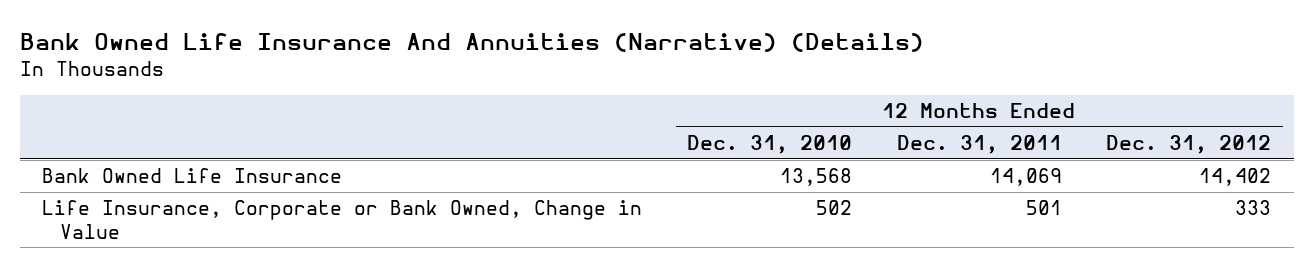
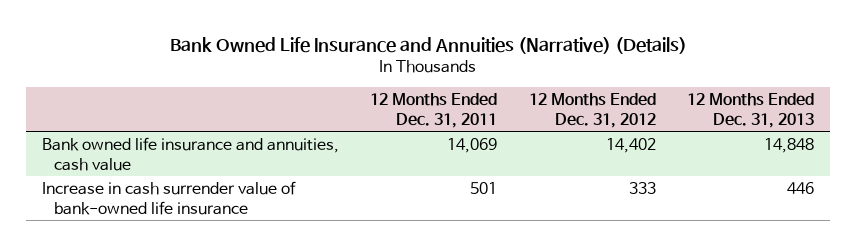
[19,32,924,52] Bank Owned Life Insurance And Annuities (Narrative) (Details) -> [170,36,688,54] Bank Owned Life Insurance and Annuities (Narrative) (Details)
[687,135,853,155] Dec. 31, 2010 -> none
none -> [687,92,815,128] 12 Months Ended Dec. 31, 2013
[42,168,343,184] Bank Owned Life Insurance -> [42,136,340,171] Bank owned life insurance and annuities, cash value
[42,200,643,239] Life Insurance, Corporate or Bank Owned, Change in Value -> [42,180,297,215] Increase in cash surrender value of bank-owned life insurance

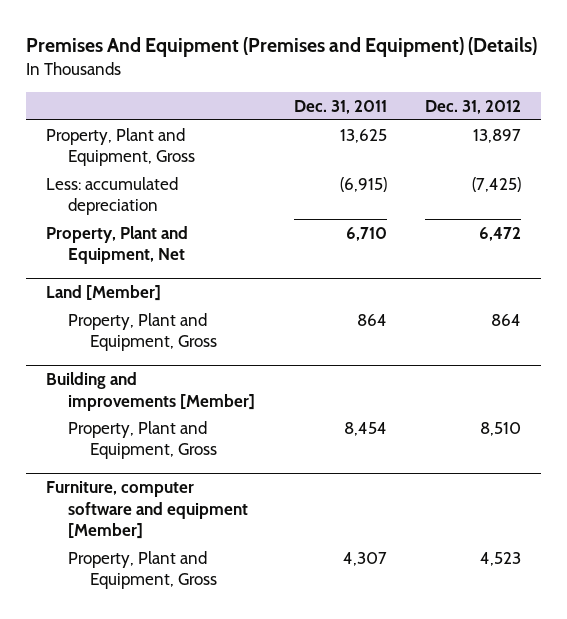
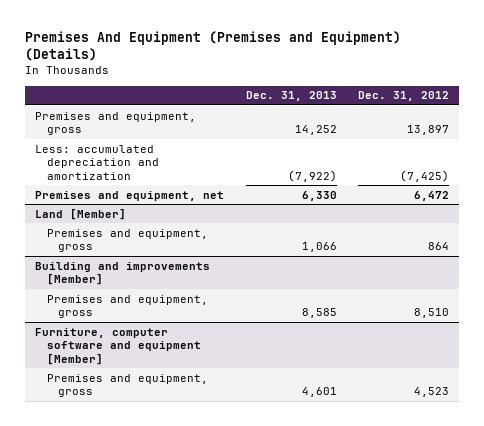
[293,99,387,114] Dec. 31, 2011 -> none
none -> [245,91,337,102] Dec. 31, 2013
[45,127,195,166] Property, Plant and Equipment, Gross -> [35,111,197,136] Premises and equipment, gross
[45,176,178,215] Less: accumulated depreciation -> [35,144,159,180] Less: accumulated depreciation and amortization
[45,225,188,264] Property, Plant and Equipment, Net -> [35,190,225,201] Premises and equipment, net
[67,312,217,351] Property, Plant and Equipment, Gross -> [46,228,208,253] Premises and equipment, gross
[67,420,217,459] Property, Plant and Equipment, Gross -> [46,294,208,319] Premises and equipment, gross
[67,550,217,589] Property, Plant and Equipment, Gross -> [46,373,208,398] Premises and equipment, gross

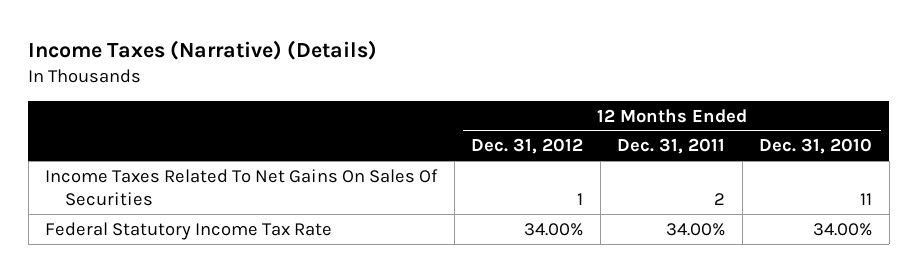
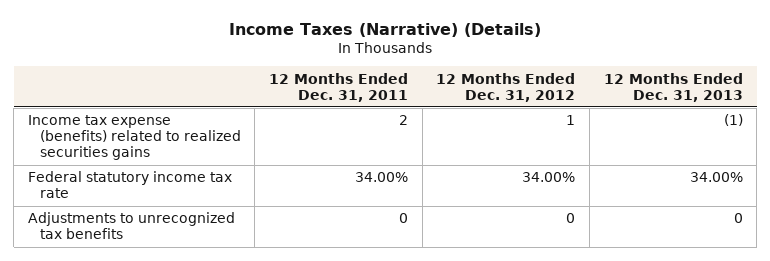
[759,138,873,155] Dec. 31, 2010 -> none
none -> [603,72,743,102] 12 Months Ended Dec. 31, 2013
[45,168,439,207] Income Taxes Related To Net Gains On Sales Of Securities -> [27,115,241,161] Income tax expense (benefits) related to realized securities gains
[45,221,333,240] Federal Statutory Income Tax Rate -> [27,171,232,199] Federal statutory income tax rate
none -> [27,212,235,240] Adjustments to unrecognized tax benefits

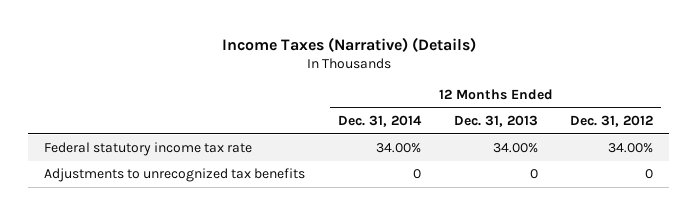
[268,72,408,102] 12 Months Ended Dec. 31, 2011 -> none
none -> [338,115,423,128] Dec. 31, 2014
[27,115,241,161] Income tax expense (benefits) related to realized securities gains -> none

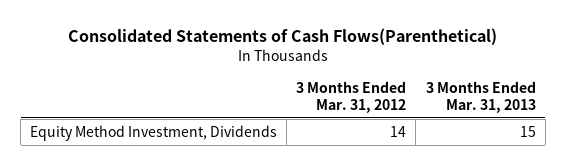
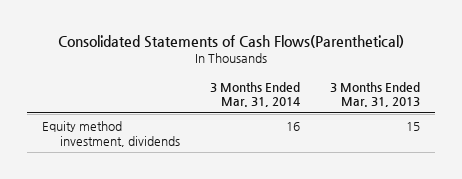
[296,81,407,113] 3 Months Ended Mar. 31, 2012 -> none
none -> [210,81,301,108] 3 Months Ended Mar. 31, 2014
[30,125,278,142] Equity Method Investment, Dividends -> [42,121,181,147] Equity method investment, dividends

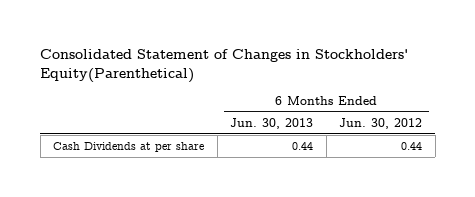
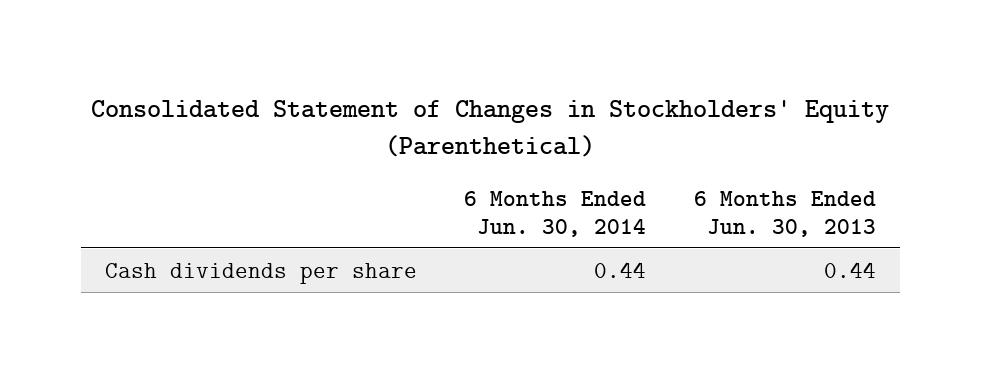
[40,49,409,83] Consolidated Statement of Changes in Stockholders' Equity(Parenthetical) -> [91,100,890,158] Consolidated Statement of Changes in Stockholders' Equity (Parenthetical)
[339,117,423,129] Jun. 30, 2012 -> none
none -> [464,191,647,237] 6 Months Ended Jun. 30, 2014
[53,142,205,153] Cash Dividends at per share -> [104,262,417,284] Cash dividends per share

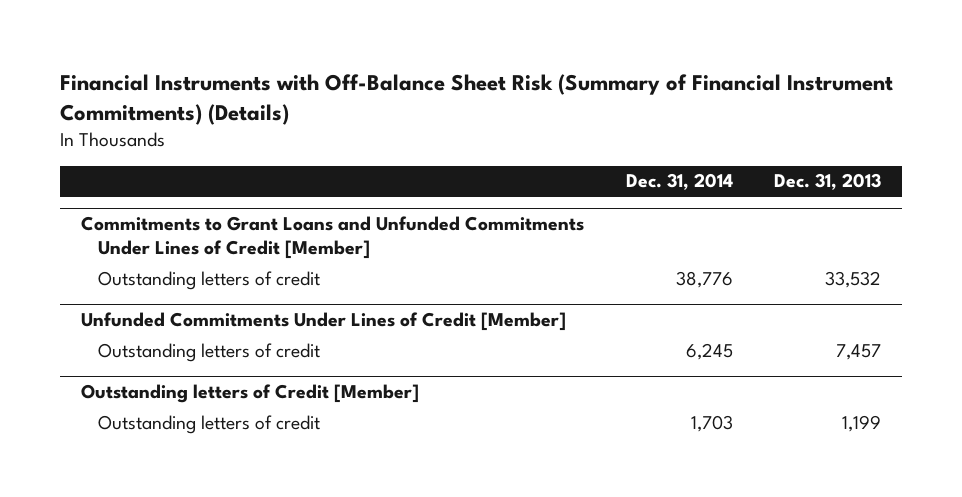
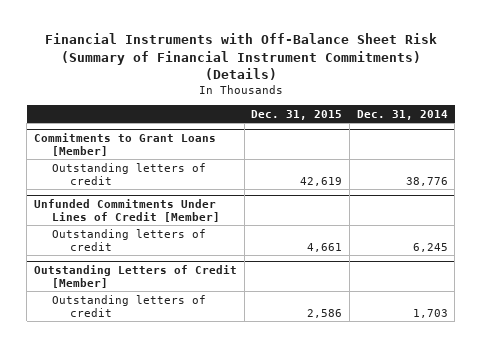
[774,173,882,191] Dec. 31, 2013 -> none
none -> [251,109,343,120] Dec. 31, 2015
[80,216,584,260] Commitments to Grant Loans and Unfunded Commitments Under Lines of Credit [Member] -> [34,133,217,156] Commitments to Grant Loans [Member]
[80,384,419,404] Outstanding letters of Credit [Member] -> [34,265,238,288] Outstanding Letters of Credit [Member]

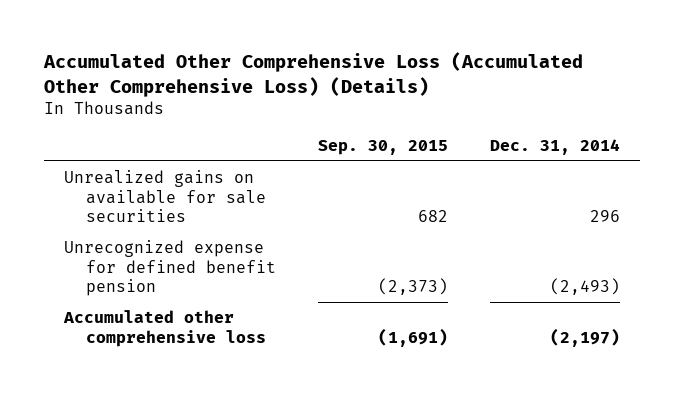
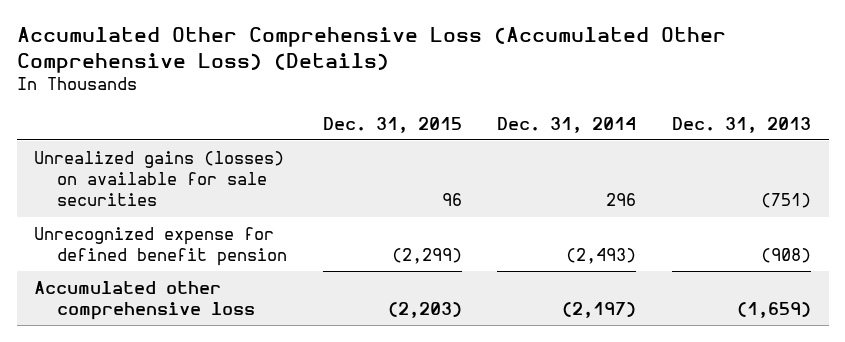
[317,139,448,155] Sep. 30, 2015 -> none
none -> [322,116,462,133] Dec. 31, 2015
none -> [672,116,812,133] Dec. 31, 2013
[64,169,267,223] Unrealized gains on available for sale securities -> [34,150,285,207] Unrealized gains (losses) on available for sale securities

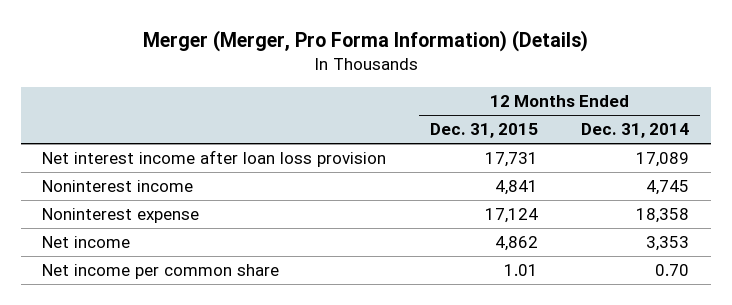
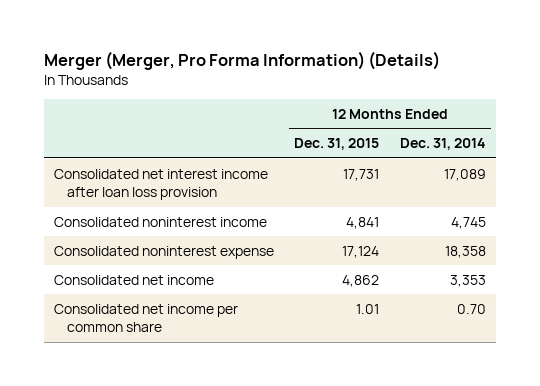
[42,150,387,168] Net interest income after loan loss provision -> [53,168,268,201] Consolidated net interest income after loan loss provision
[42,180,194,193] Noninterest income -> [53,216,267,227] Consolidated noninterest income
[42,208,200,224] Noninterest expense -> [53,245,274,259] Consolidated noninterest expense
[42,236,131,249] Net income -> [53,274,214,285] Consolidated net income
[42,264,280,280] Net income per common share -> [53,303,238,333] Consolidated net income per common share

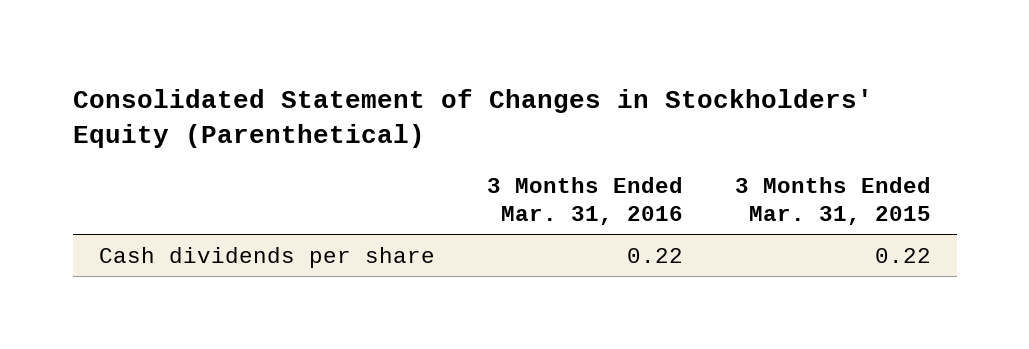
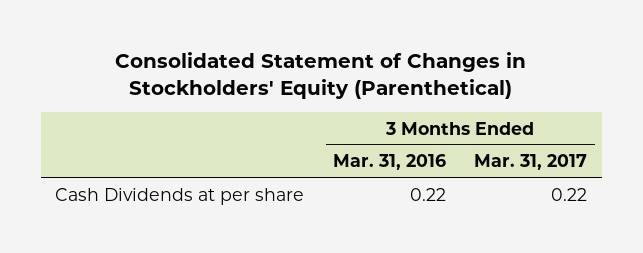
[734,177,931,226] 3 Months Ended Mar. 31, 2015 -> none
none -> [474,154,588,171] Mar. 31, 2017
[98,246,435,268] Cash dividends per share -> [55,188,305,206] Cash Dividends at per share

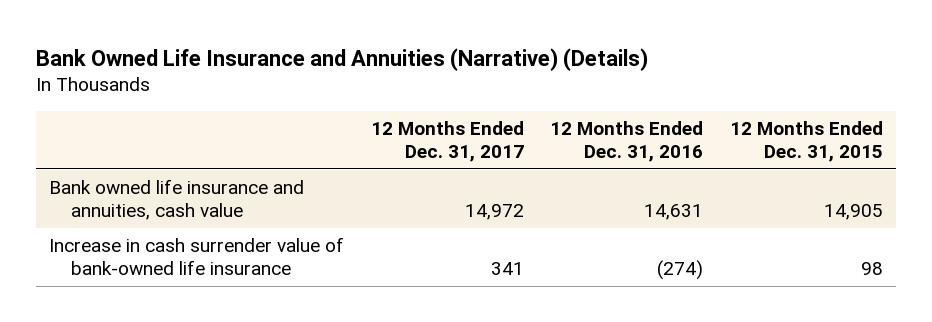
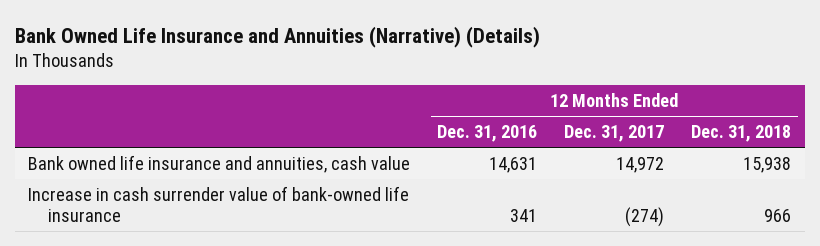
[729,121,883,162] 12 Months Ended Dec. 31, 2015 -> none
none -> [691,125,792,143] Dec. 31, 2018
[490,262,524,276] 341 -> [625,206,665,227] (274)
[657,260,704,281] (274) -> [510,208,538,222] 341

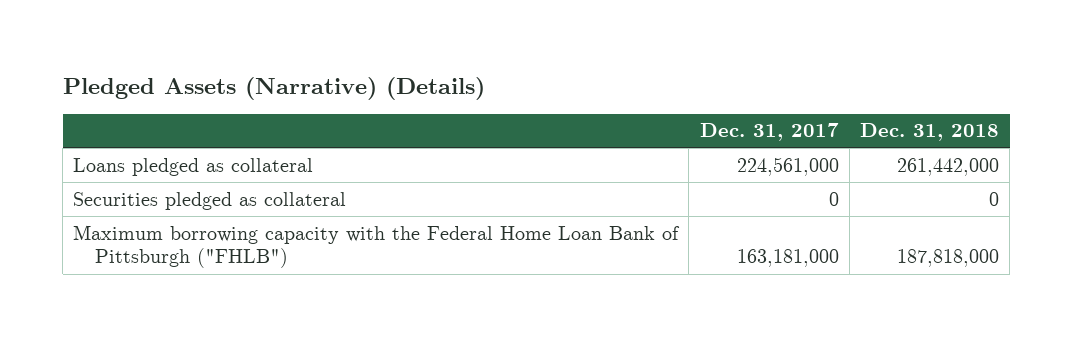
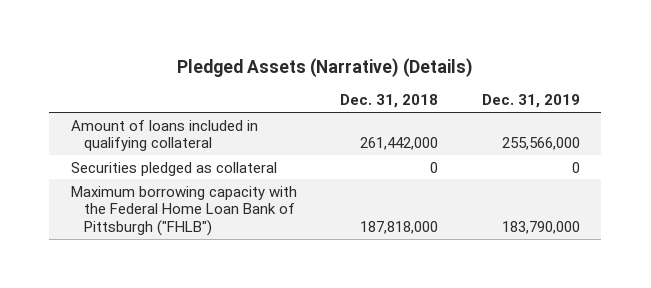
[699,123,839,142] Dec. 31, 2017 -> none
none -> [481,94,580,109] Dec. 31, 2019
[73,157,314,176] Loans pledged as collateral -> [71,119,259,152] Amount of loans included in qualifying collateral

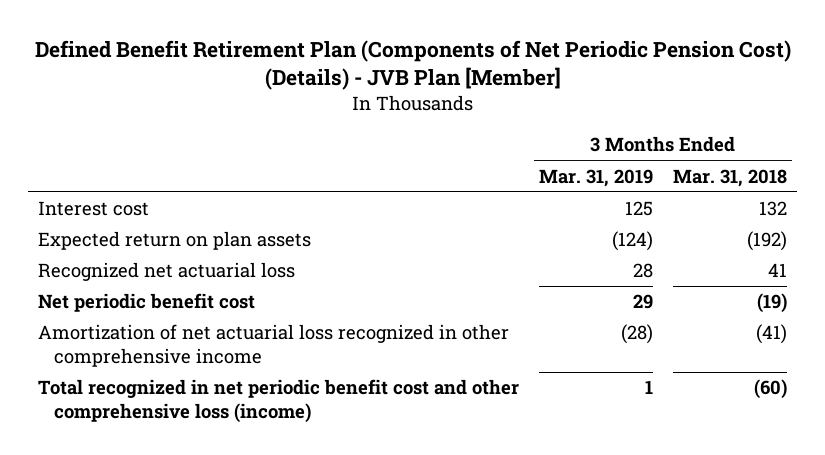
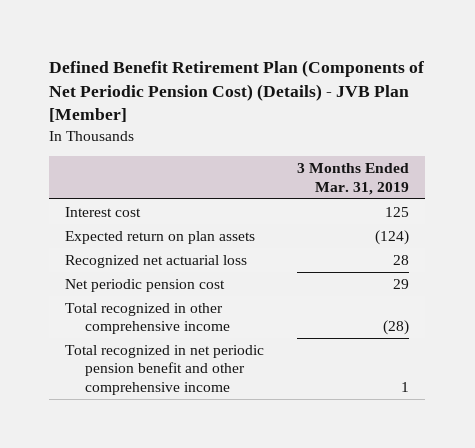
[673,168,788,187] Mar. 31, 2018 -> none
[38,293,256,313] Net periodic benefit cost -> [65,278,226,292] Net periodic pension cost
[38,324,510,368] Amortization of net actuarial loss recognized in other comprehensive income -> [65,302,230,335] Total recognized in other comprehensive income
[38,379,520,424] Total recognized in net periodic benefit cost and other comprehensive loss (income) -> [65,344,265,396] Total recognized in net periodic pension benefit and other comprehensive income

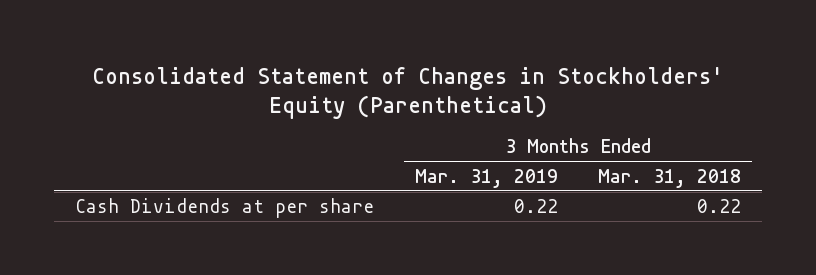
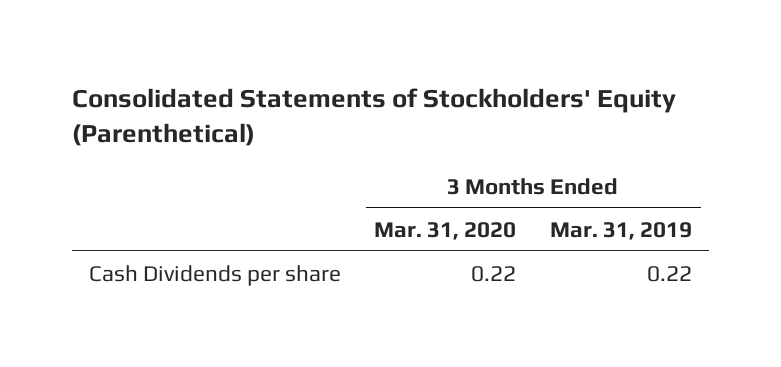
[92,66,724,120] Consolidated Statement of Changes in Stockholders' Equity (Parenthetical) -> [71,87,676,147] Consolidated Statements of Stockholders' Equity (Parenthetical)
[598,168,742,188] Mar. 31, 2018 -> none
none -> [374,221,517,240] Mar. 31, 2020
[74,198,374,219] Cash Dividends at per share -> [88,264,341,286] Cash Dividends per share

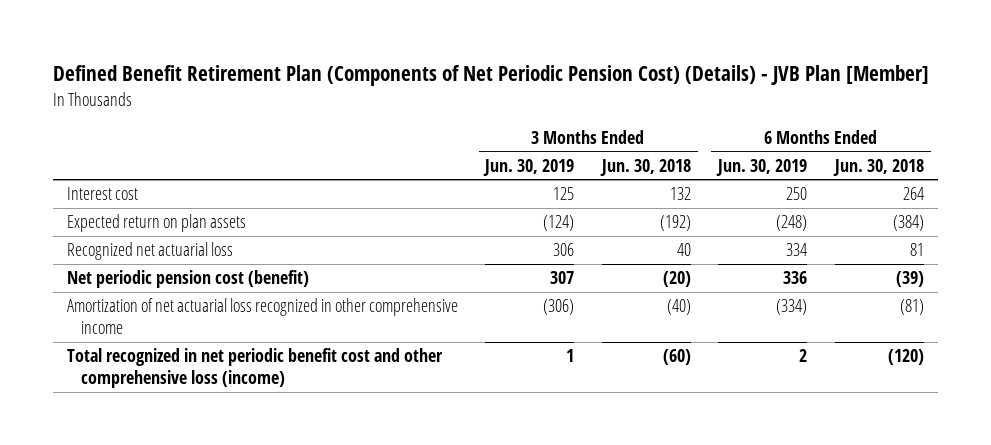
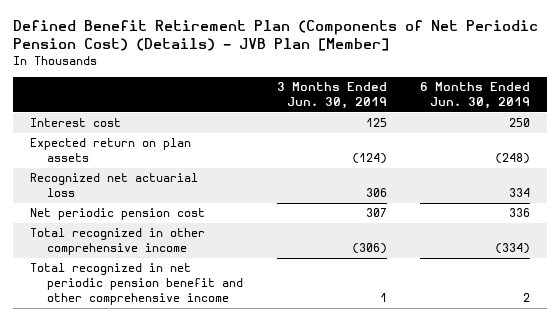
[599,158,691,176] Jun. 30, 2018 -> none
[832,158,924,176] Jun. 30, 2018 -> none
[66,270,309,289] Net periodic pension cost (benefit) -> [29,208,205,221] Net periodic pension cost
[66,298,458,335] Amortization of net actuarial loss recognized in other comprehensive income -> [29,228,205,256] Total recognized in other comprehensive income
[66,348,443,389] Total recognized in net periodic benefit cost and other comprehensive loss (income) -> [29,263,244,306] Total recognized in net periodic pension benefit and other comprehensive income

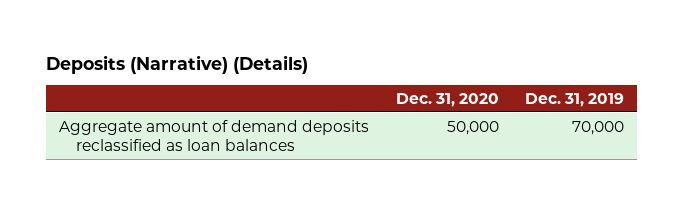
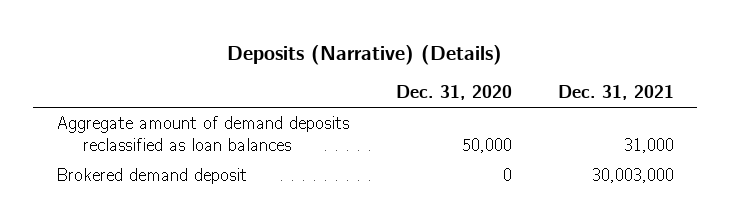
[525,92,625,107] Dec. 31, 2019 -> none
none -> [557,85,674,101] Dec. 31, 2021
none -> [56,167,248,184] Brokered demand deposit

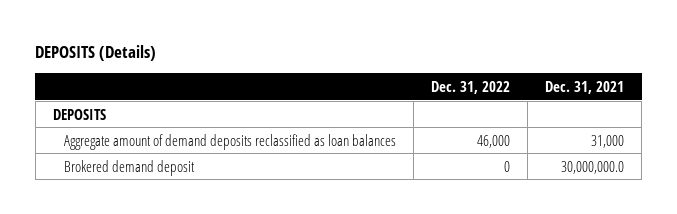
[227,45,503,66] Deposits (Narrative) (Details) -> [35,45,157,62] DEPOSITS (Details)
[395,85,512,101] Dec. 31, 2020 -> none
none -> [431,80,511,94] Dec. 31, 2022
none -> [52,108,106,120] DEPOSITS
[591,167,674,183] 30,003,000 -> [561,160,625,174] 30,000,000.0

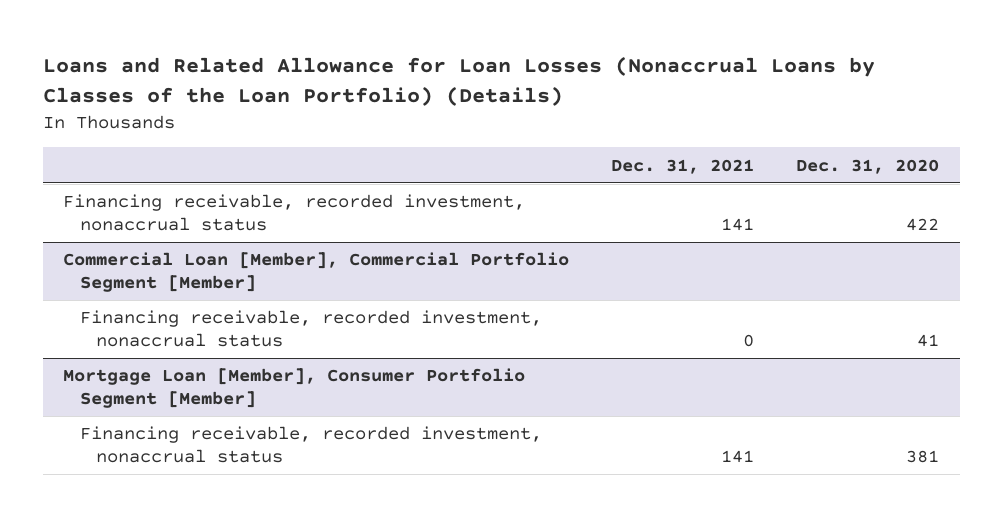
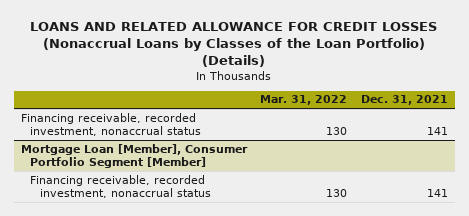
[42,56,875,107] Loans and Related Allowance for Loan Losses (Nonaccrual Loans by Classes of the Loan Portfolio) (Details) -> [30,21,438,67] LOANS AND RELATED ALLOWANCE FOR CREDIT LOSSES (Nonaccrual Loans by Classes of the Loan Portfolio) (Details)
[795,158,939,174] Dec. 31, 2020 -> none
none -> [260,95,348,106] Mar. 31, 2022
[63,252,570,292] Commercial Loan [Member], Commercial Portfolio Segment [Member] -> none
[79,310,542,347] Financing receivable, recorded investment, nonaccrual status -> none

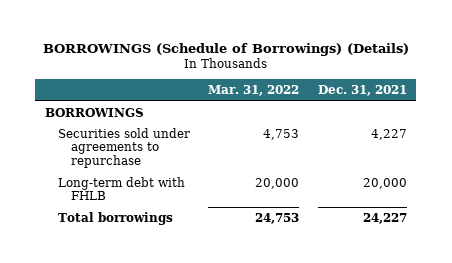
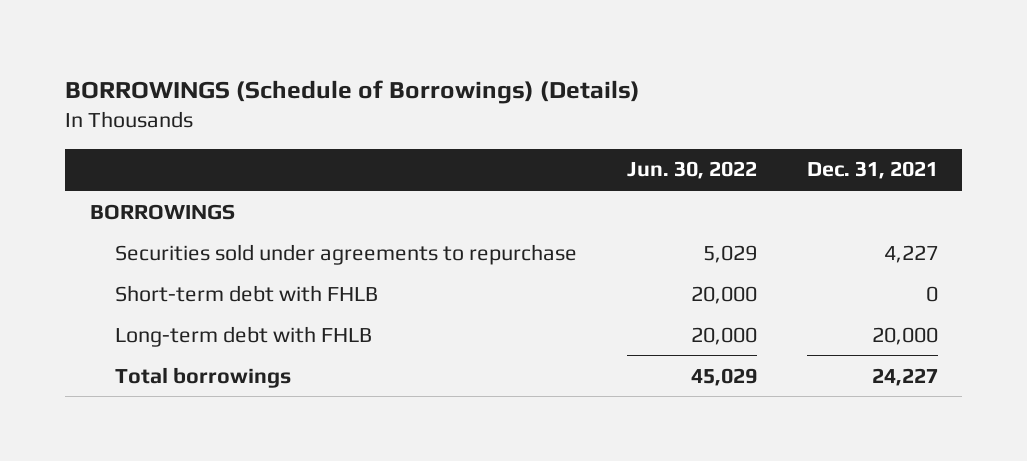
[208,85,300,97] Mar. 31, 2022 -> none
none -> [626,161,757,180] Jun. 30, 2022
none -> [115,284,379,302] Short-term debt with FHLB

